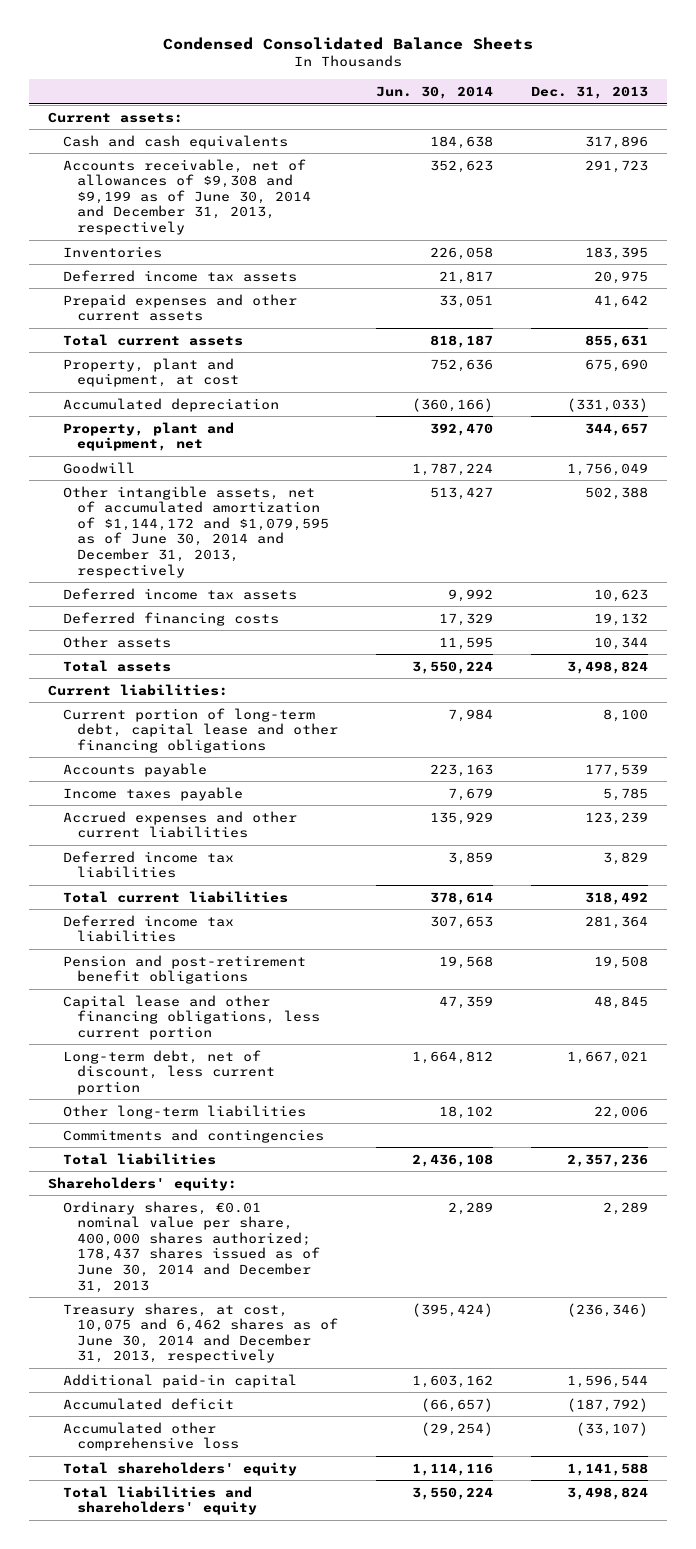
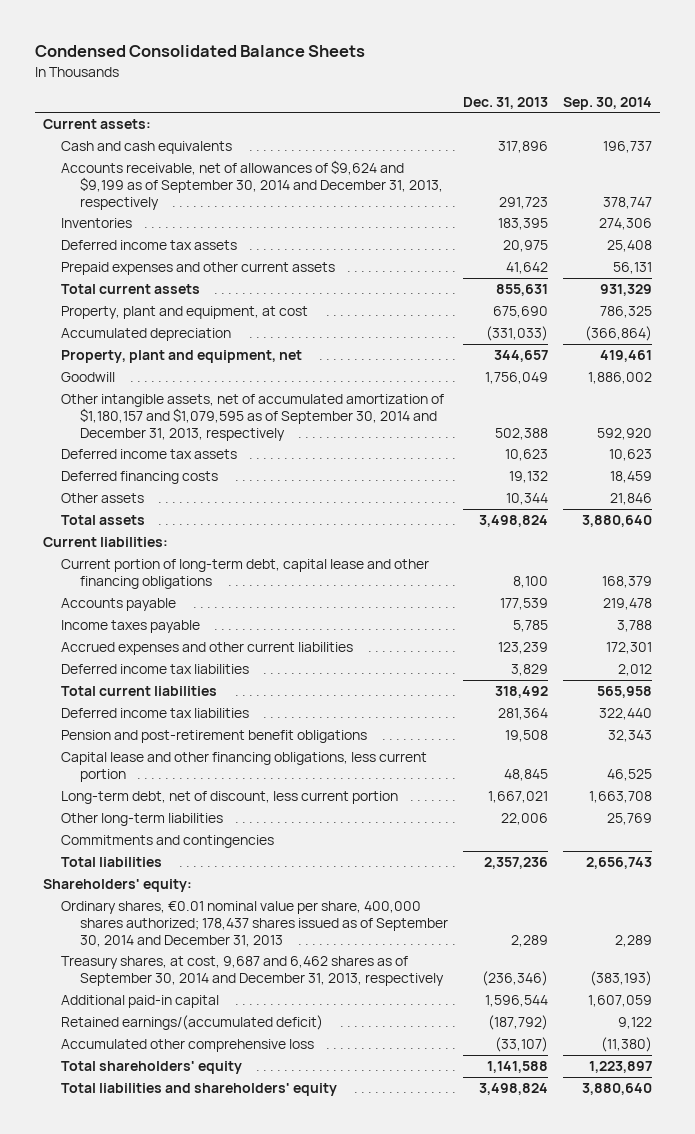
[376,85,494,99] Jun. 30, 2014 -> none
none -> [563,96,653,110] Sep. 30, 2014
[62,158,312,235] Accounts receivable, net of allowances of $9,308 and $9,199 as of June 30, 2014 and December 31, 2013, respectively -> [61,159,444,210] Accounts receivable, net of allowances of $9,624 and $9,199 as of September 30, 2014 and December 31, 2013, respectively
[62,485,330,578] Other intangible assets, net of accumulated amortization of $1,144,172 and $1,079,595 as of June 30, 2014 and December 31, 2013, respectively -> [61,393,445,441] Other intangible assets, net of accumulated amortization of $1,180,157 and $1,079,595 as of September 30, 2014 and December 31, 2013, respectively
[62,1200,321,1293] Ordinary shares, €0.01 nominal value per share, 400,000 shares authorized; 178,437 shares issued as of June 30, 2014 and December 31, 2013 -> [61,900,449,947] Ordinary shares, €0.01 nominal value per share, 400,000 shares authorized; 178,437 shares issued as of September 30, 2014 and December 31, 2013
[62,1302,339,1364] Treasury shares, at cost, 10,075 and 6,462 shares as of June 30, 2014 and December 31, 2013, respectively -> [61,955,445,986] Treasury shares, at cost, 9,687 and 6,462 shares as of September 30, 2014 and December 31, 2013, respectively
[62,1397,234,1410] Accumulated deficit -> [61,1014,324,1030] Retained earnings/(accumulated deficit)

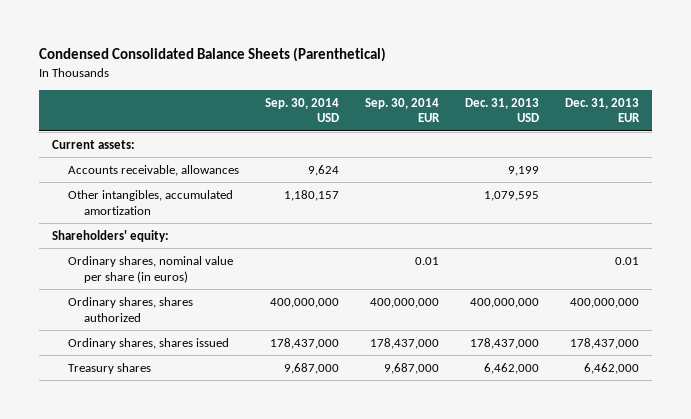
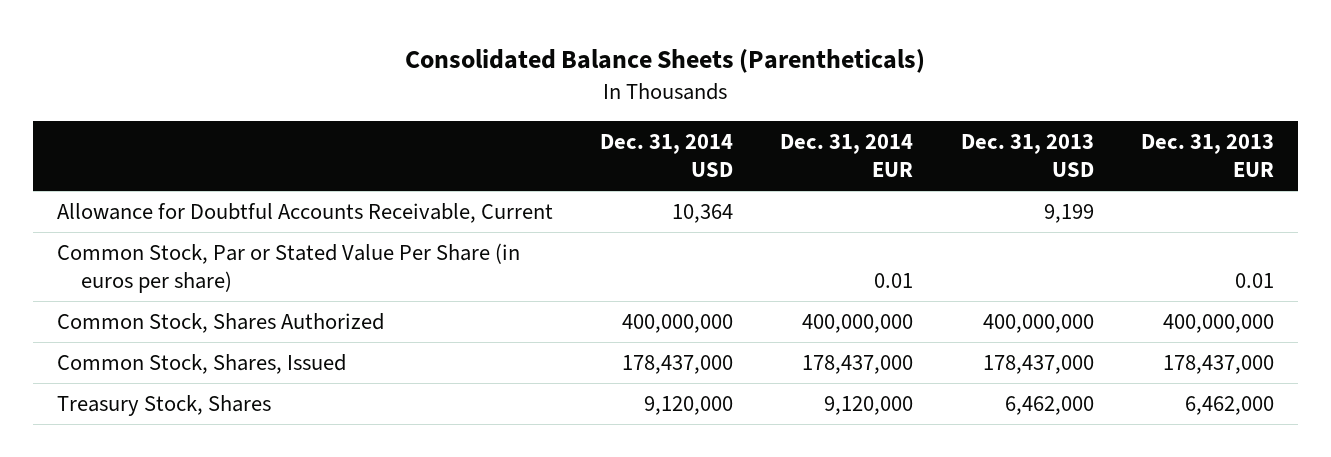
[39,47,387,63] Condensed Consolidated Balance Sheets (Parenthetical) -> [405,49,926,74] Consolidated Balance Sheets (Parentheticals)
[265,97,340,123] Sep. 30, 2014 USD -> none
[365,97,441,123] Sep. 30, 2014 EUR -> none
none -> [600,134,734,177] Dec. 31, 2014 USD
none -> [780,134,914,177] Dec. 31, 2014 EUR
[52,139,136,149] Current assets: -> none
[68,189,234,215] Other intangibles, accumulated amortization -> none
[52,229,170,242] Shareholders' equity: -> none
[68,164,240,176] Accounts receivable, allowances -> [56,203,553,224] Allowance for Doubtful Accounts Receivable, Current
[68,255,234,283] Ordinary shares, nominal value per share (in euros) -> [56,243,520,293] Common Stock, Par or Stated Value Per Share (in euros per share)
[68,296,194,322] Ordinary shares, shares authorized -> [56,313,384,334] Common Stock, Shares Authorized
[68,337,230,349] Ordinary shares, shares issued -> [56,354,346,375] Common Stock, Shares, Issued
[68,362,152,374] Treasury shares -> [56,395,271,417] Treasury Stock, Shares

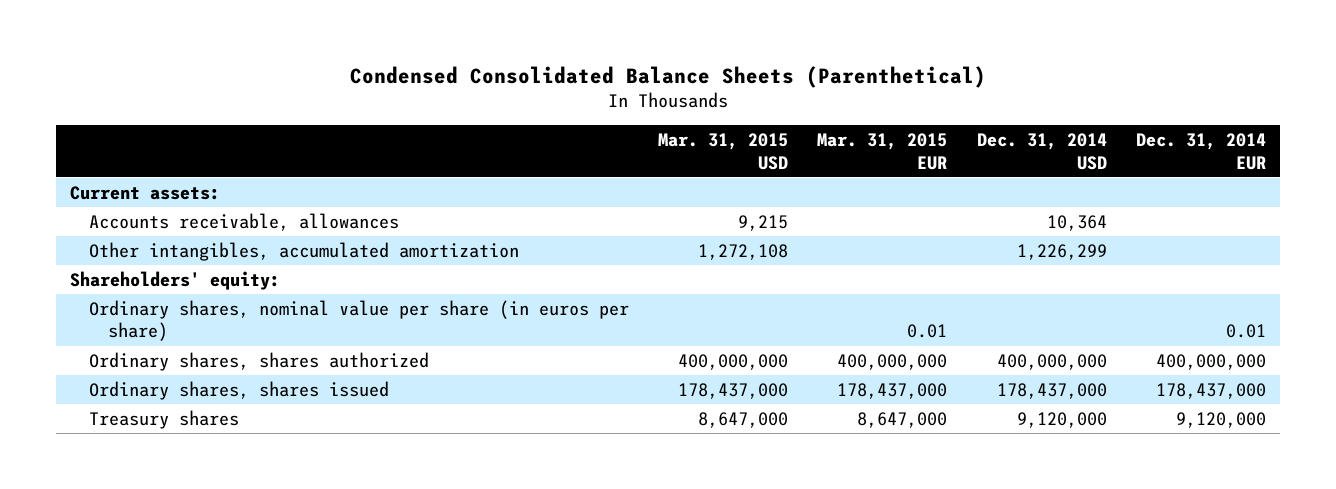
[405,49,926,74] Consolidated Balance Sheets (Parentheticals) -> [349,66,986,89] Condensed Consolidated Balance Sheets (Parenthetical)
[960,134,1094,177] Dec. 31, 2013 USD -> none
[1141,134,1275,177] Dec. 31, 2013 EUR -> none
none -> [658,132,789,170] Mar. 31, 2015 USD
none -> [817,132,948,170] Mar. 31, 2015 EUR
none -> [70,185,221,200] Current assets:
[56,203,553,224] Allowance for Doubtful Accounts Receivable, Current -> [89,212,400,231] Accounts receivable, allowances
none -> [89,241,520,261] Other intangibles, accumulated amortization
none -> [70,270,281,290] Shareholders' equity:
[56,243,520,293] Common Stock, Par or Stated Value Per Share (in euros per share) -> [89,299,630,342] Ordinary shares, nominal value per share (in euros per share)
[56,313,384,334] Common Stock, Shares Authorized -> [89,351,430,371] Ordinary shares, shares authorized
[56,354,346,375] Common Stock, Shares, Issued -> [89,380,390,400] Ordinary shares, shares issued
[56,395,271,417] Treasury Stock, Shares -> [89,409,240,429] Treasury shares

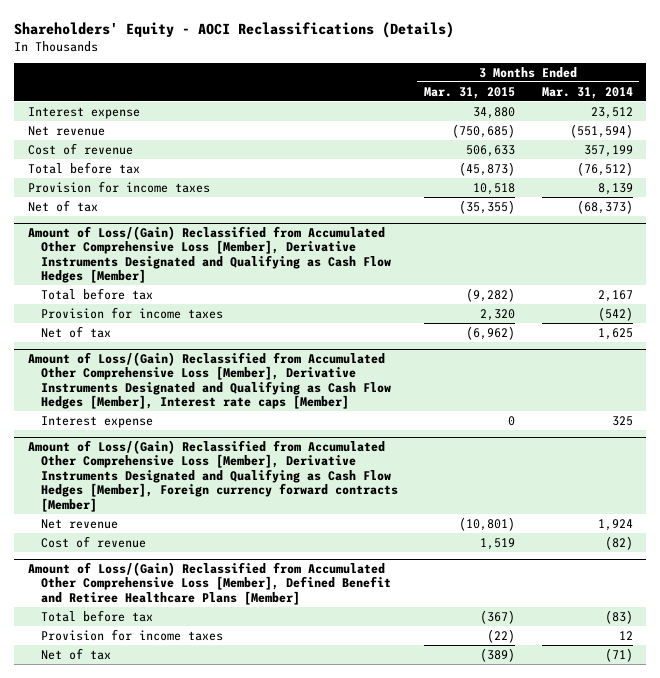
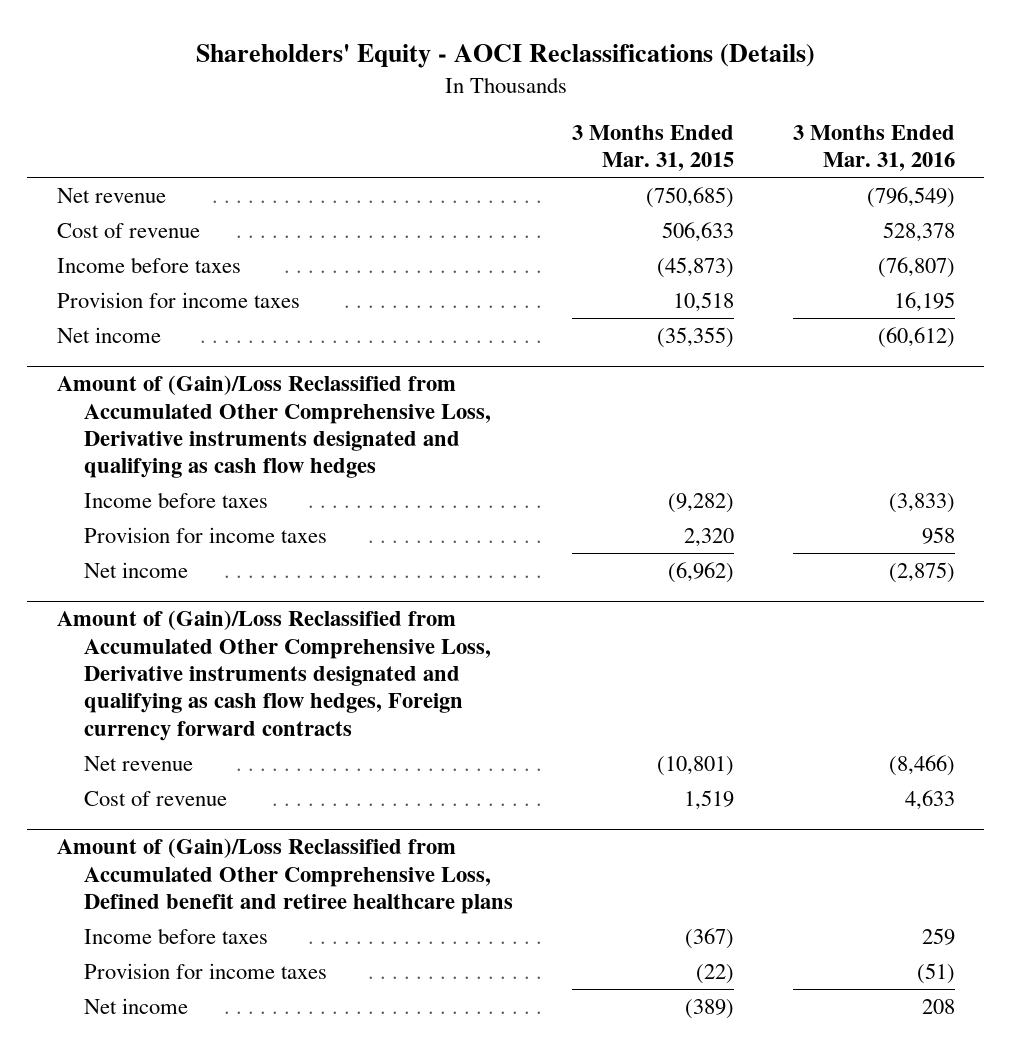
[541,86,633,99] Mar. 31, 2014 -> none
none -> [792,124,955,172] 3 Months Ended Mar. 31, 2016
[27,106,140,119] Interest expense -> none
[27,161,140,174] Total before tax -> [57,256,242,273] Income before taxes
[27,199,98,212] Net of tax -> [57,326,162,343] Net income
[27,225,391,284] Amount of Loss/(Gain) Reclassified from Accumulated Other Comprehensive Loss [Member], Derivative Instruments Designated and Qualifying as Cash Flow Hedges [Member] -> [57,375,491,479] Amount of (Gain)/Loss Reclassified from Accumulated Other Comprehensive Loss, Derivative instruments designated and qualifying as cash flow hedges
[40,287,153,300] Total before tax -> [83,491,268,508] Income before taxes
[27,351,391,410] Amount of Loss/(Gain) Reclassified from Accumulated Other Comprehensive Loss [Member], Derivative Instruments Designated and Qualifying as Cash Flow Hedges [Member], Interest rate caps [Member] -> none
[40,415,153,428] Interest expense -> none
[40,325,111,338] Net of tax -> [83,561,188,578] Net income
[27,439,398,512] Amount of Loss/(Gain) Reclassified from Accumulated Other Comprehensive Loss [Member], Derivative Instruments Designated and Qualifying as Cash Flow Hedges [Member], Foreign currency forward contracts [Member] -> [57,610,491,741] Amount of (Gain)/Loss Reclassified from Accumulated Other Comprehensive Loss, Derivative instruments designated and qualifying as cash flow hedges, Foreign currency forward contracts
[27,561,391,605] Amount of Loss/(Gain) Reclassified from Accumulated Other Comprehensive Loss [Member], Defined Benefit and Retiree Healthcare Plans [Member] -> [57,838,513,914] Amount of (Gain)/Loss Reclassified from Accumulated Other Comprehensive Loss, Defined benefit and retiree healthcare plans
[40,609,153,622] Total before tax -> [83,927,268,944] Income before taxes
[40,647,111,660] Net of tax -> [83,997,188,1014] Net income

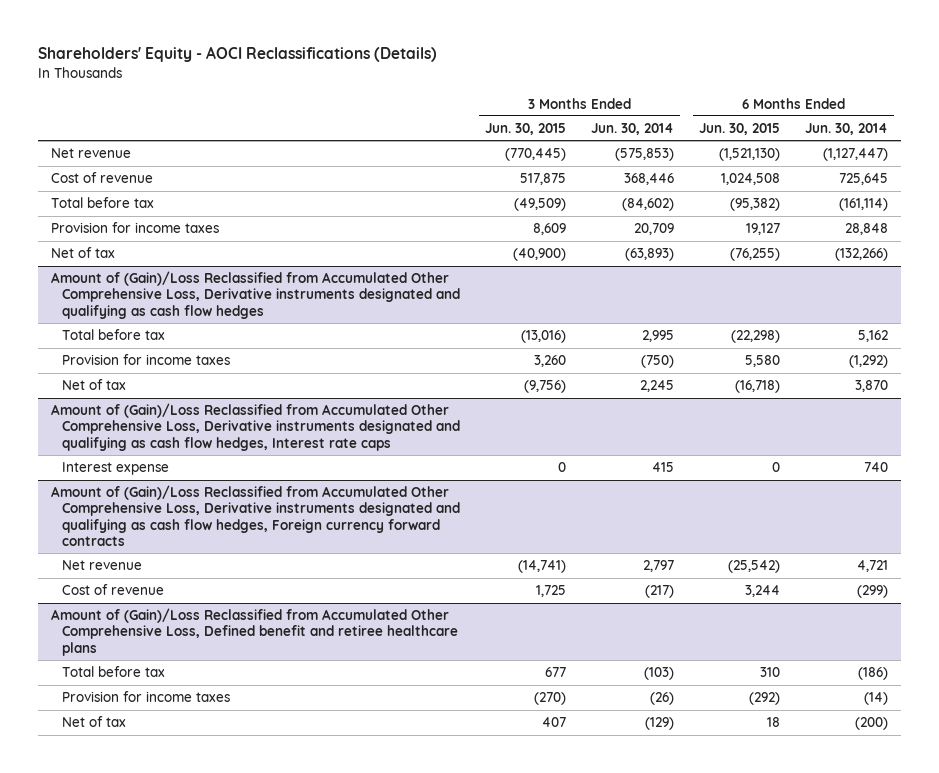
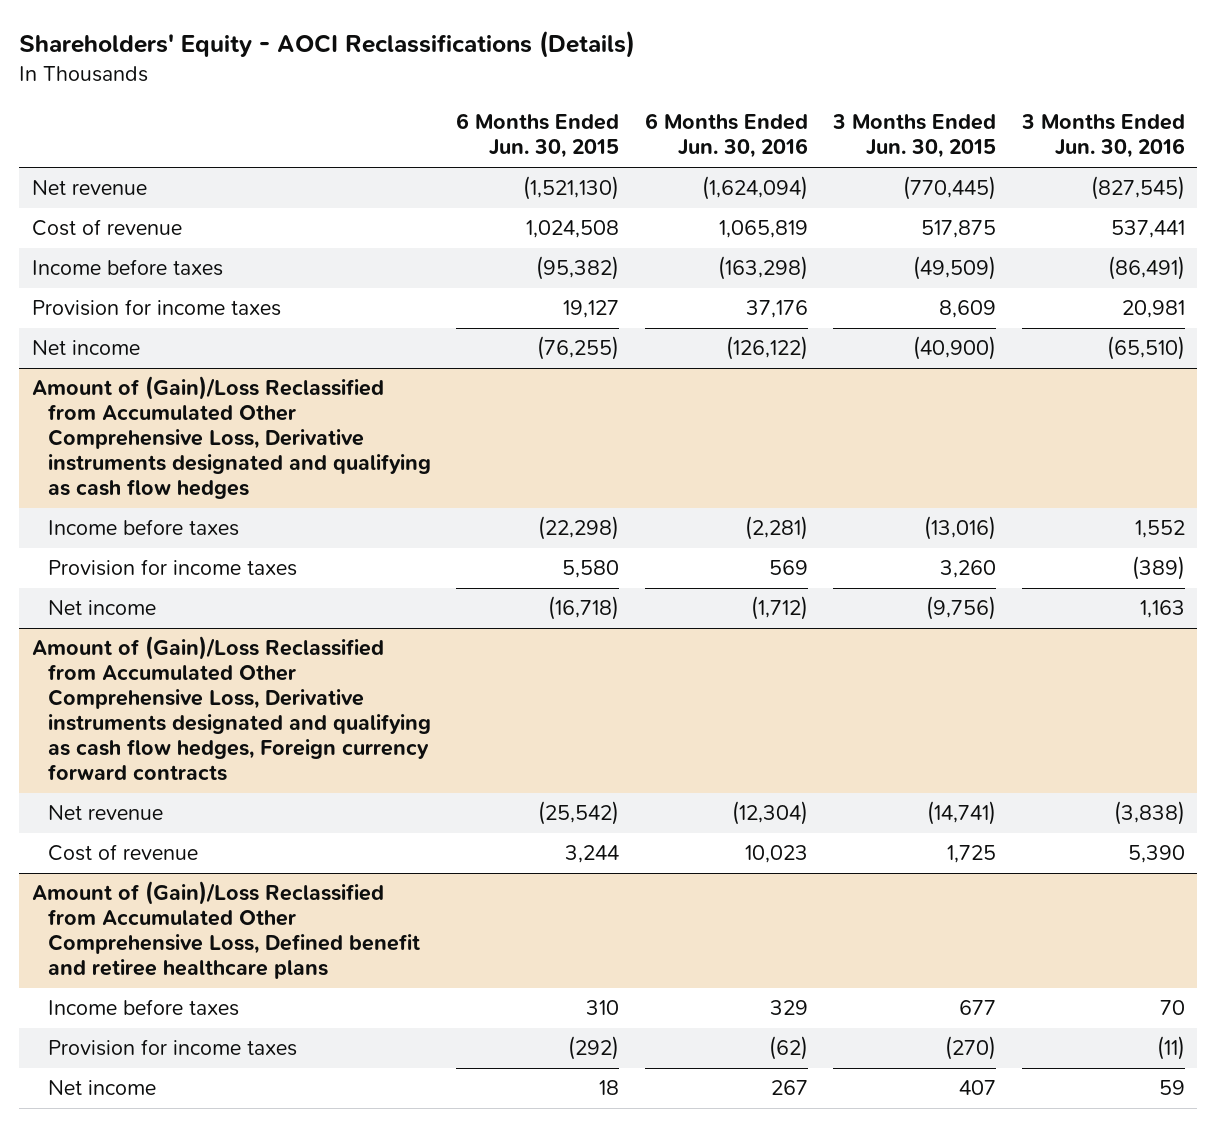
[591,123,675,136] Jun. 30, 2014 -> none
[805,123,889,136] Jun. 30, 2014 -> none
none -> [644,113,808,159] 6 Months Ended Jun. 30, 2016
none -> [1020,114,1185,159] 3 Months Ended Jun. 30, 2016
[50,197,154,209] Total before tax -> [31,259,223,277] Income before taxes
[50,247,115,259] Net of tax -> [31,340,140,356] Net income
[62,329,166,341] Total before tax -> [47,519,239,537] Income before taxes
[50,403,461,451] Amount of (Gain)/Loss Reclassified from Accumulated Other Comprehensive Loss, Derivative instruments designated and qualifying as cash flow hedges, Interest rate caps -> none
[62,462,170,476] Interest expense -> none
[62,379,127,391] Net of tax -> [47,600,156,616] Net income
[62,666,166,678] Total before tax -> [47,999,239,1017] Income before taxes
[62,716,127,728] Net of tax -> [47,1080,156,1096] Net income

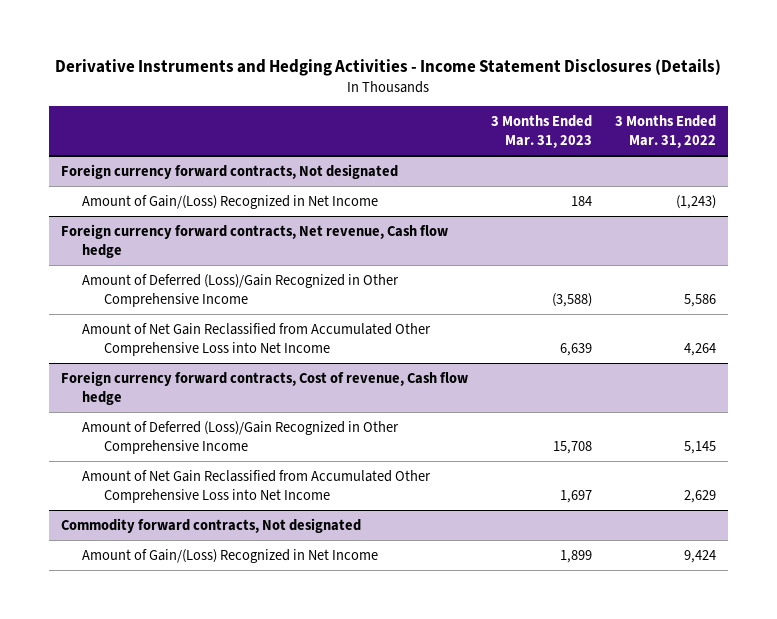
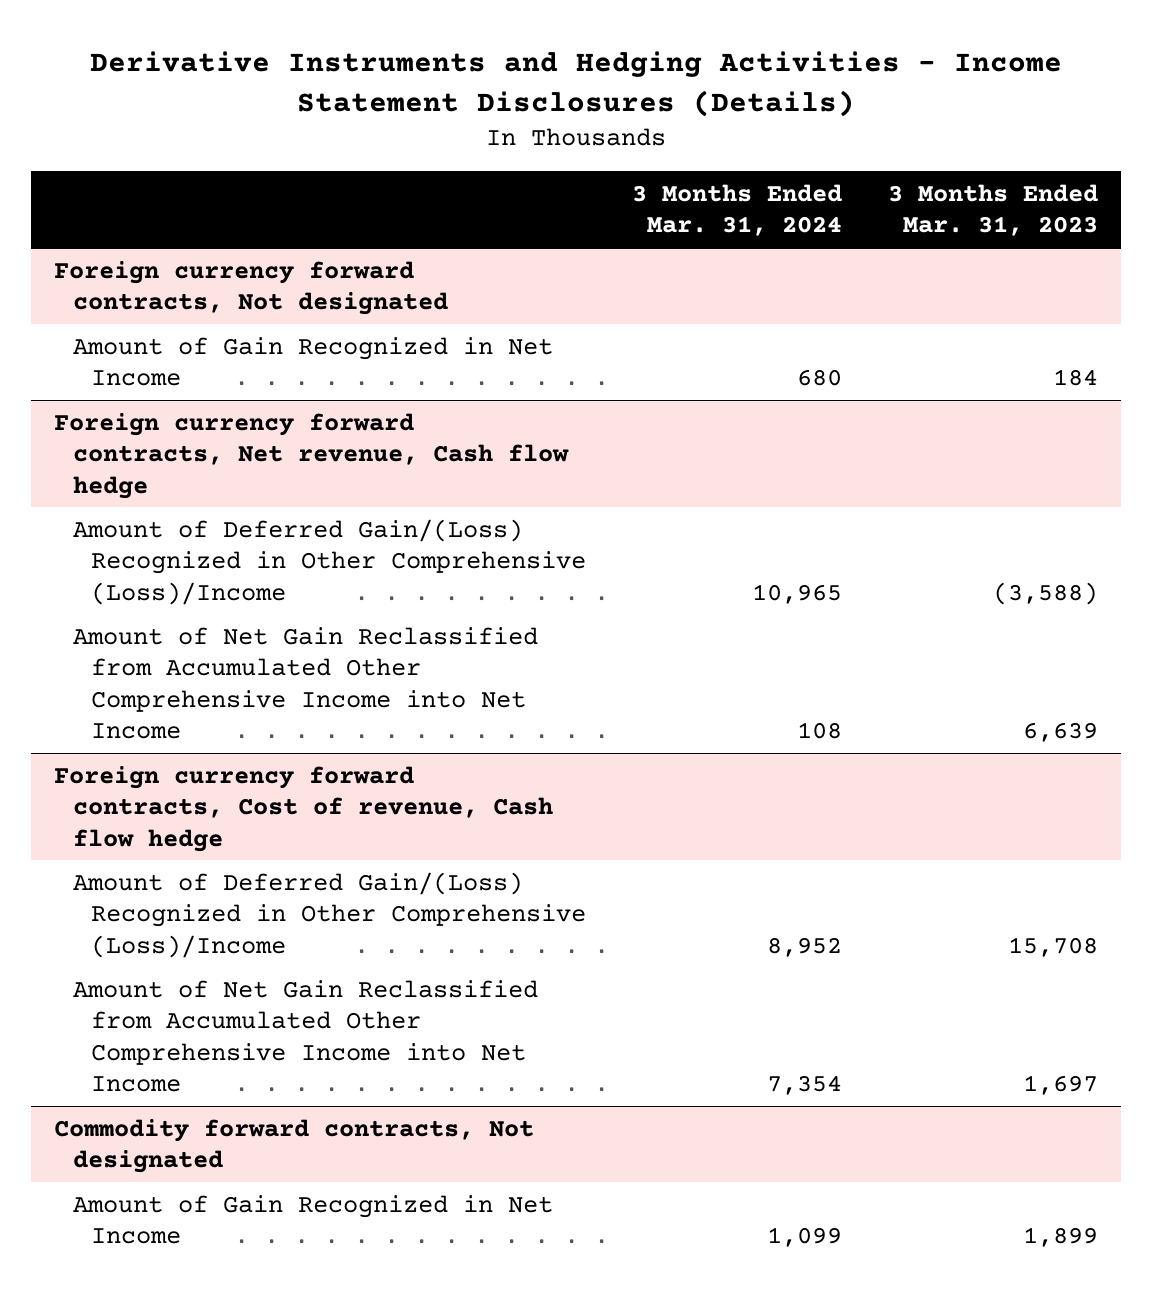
[615,115,717,148] 3 Months Ended Mar. 31, 2022 -> none
none -> [632,183,843,237] 3 Months Ended Mar. 31, 2024
[82,194,379,209] Amount of Gain/(Loss) Recognized in Net Income -> [72,336,553,387] Amount of Gain Recognized in Net Income
[82,273,400,307] Amount of Deferred (Loss)/Gain Recognized in Other Comprehensive Income -> [72,518,587,605] Amount of Deferred Gain/(Loss) Recognized in Other Comprehensive (Loss)/Income
[82,322,432,356] Amount of Net Gain Reclassified from Accumulated Other Comprehensive Loss into Net Income -> [72,626,538,740] Amount of Net Gain Reclassified from Accumulated Other Comprehensive Income into Net Income
[82,420,400,454] Amount of Deferred (Loss)/Gain Recognized in Other Comprehensive Income -> [72,871,587,958] Amount of Deferred Gain/(Loss) Recognized in Other Comprehensive (Loss)/Income
[82,469,432,503] Amount of Net Gain Reclassified from Accumulated Other Comprehensive Loss into Net Income -> [72,979,538,1093] Amount of Net Gain Reclassified from Accumulated Other Comprehensive Income into Net Income
[82,548,379,563] Amount of Gain/(Loss) Recognized in Net Income -> [72,1194,553,1245] Amount of Gain Recognized in Net Income

